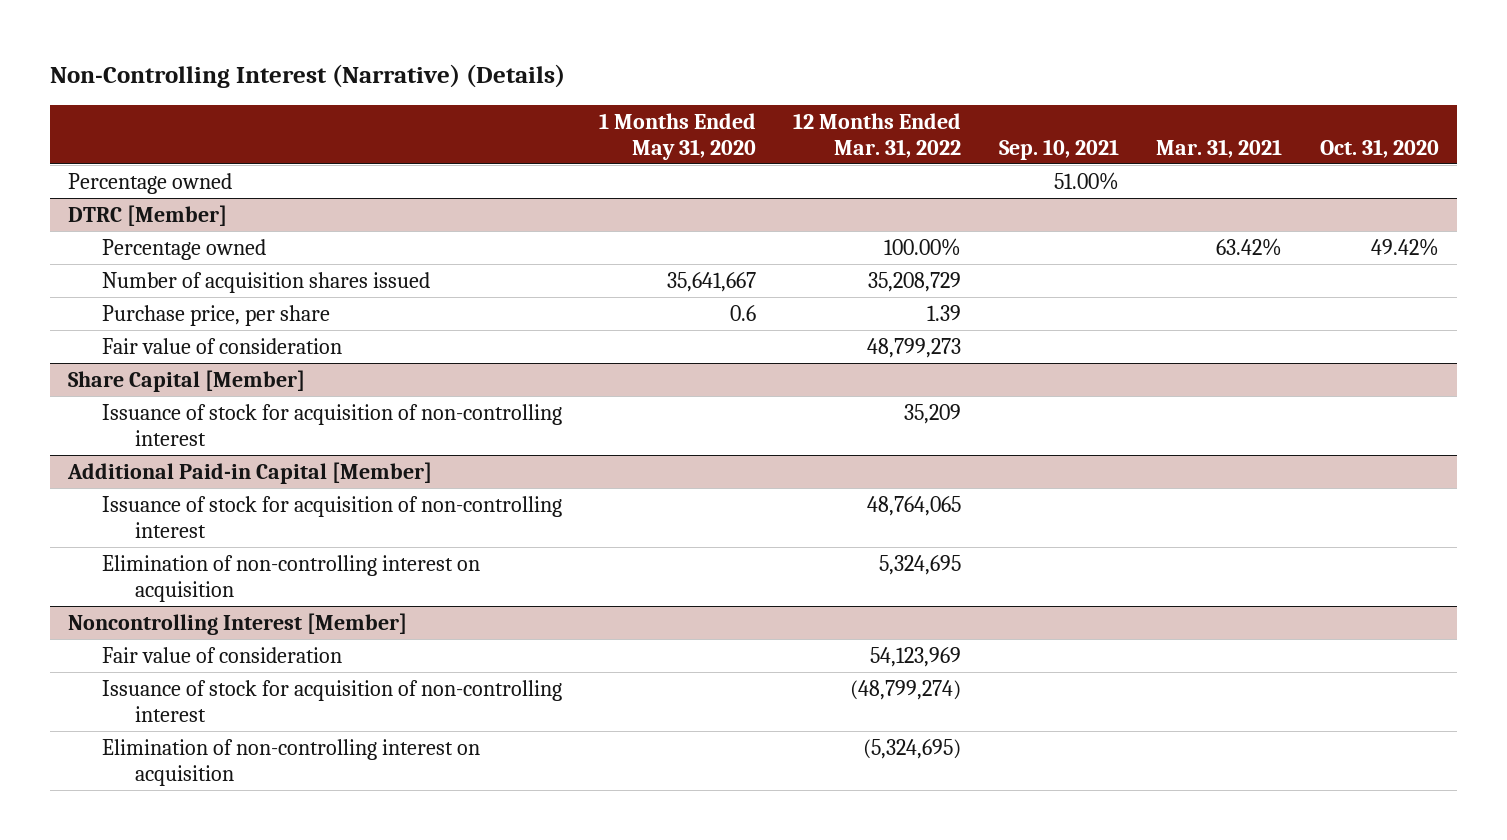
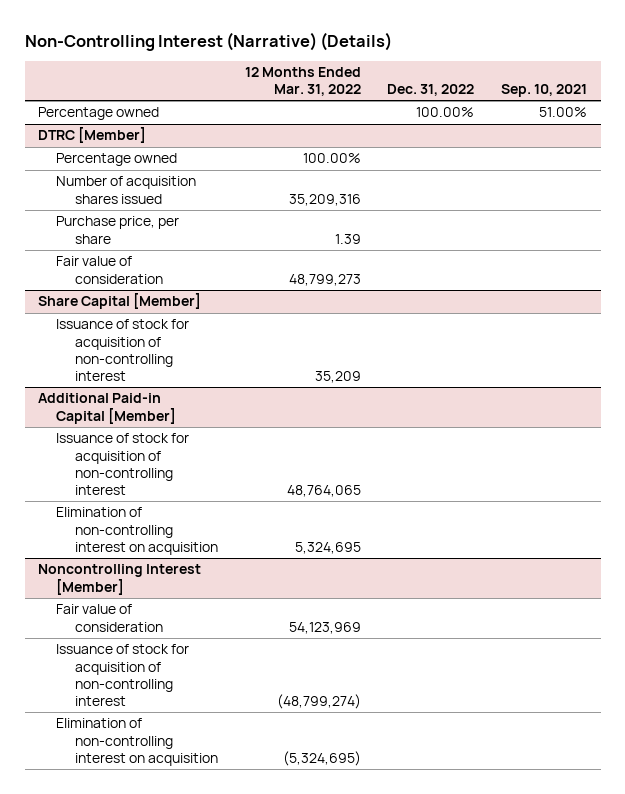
[599,112,757,160] 1 Months Ended May 31, 2020 -> none
[1156,138,1283,158] Mar. 31, 2021 -> none
[1319,138,1439,158] Oct. 31, 2020 -> none
none -> [387,84,475,97] Dec. 31, 2022
[868,271,962,292] 35,208,729 -> [288,193,361,206] 35,209,316

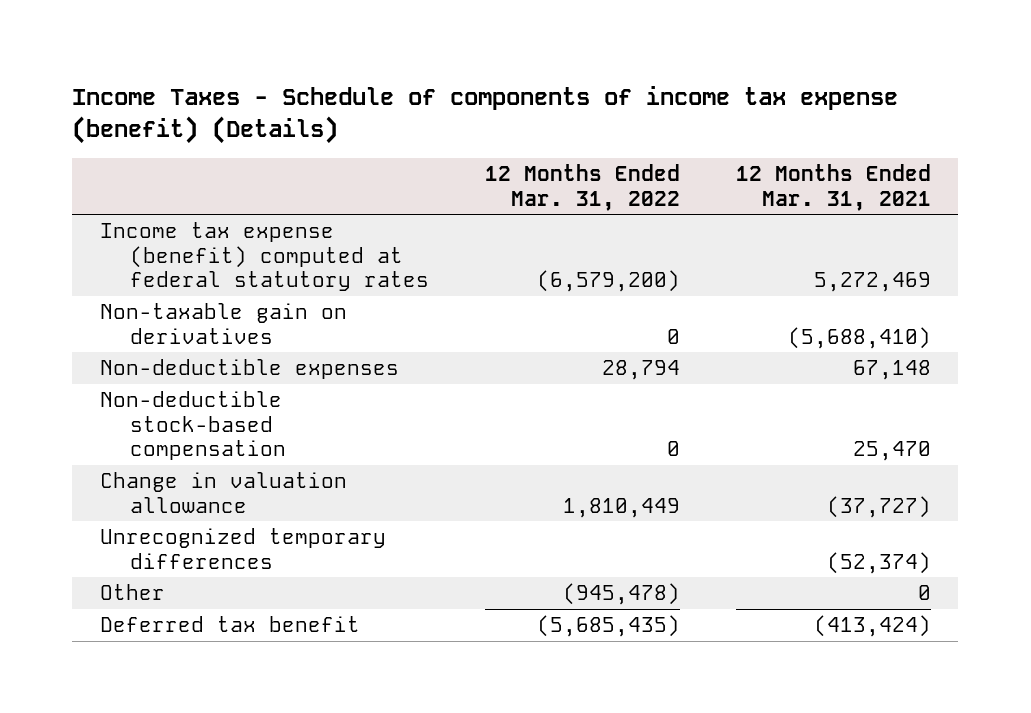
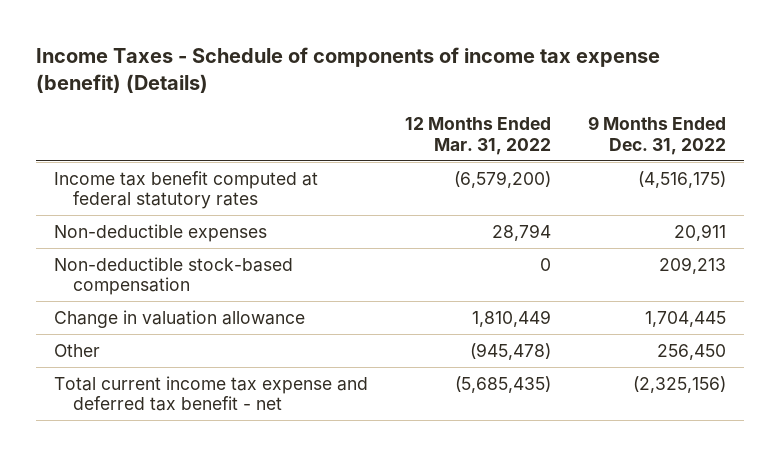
[735,164,931,211] 12 Months Ended Mar. 31, 2021 -> none
none -> [587,116,726,155] 9 Months Ended Dec. 31, 2022
[100,303,348,344] Non-taxable gain on derivatives -> none
[100,222,429,292] Income tax expense (benefit) computed at federal statutory rates -> [54,170,319,210] Income tax benefit computed at federal statutory rates
[100,528,387,569] Unrecognized temporary differences -> none
[100,616,361,633] Deferred tax benefit -> [54,375,369,412] Total current income tax expense and deferred tax benefit - net

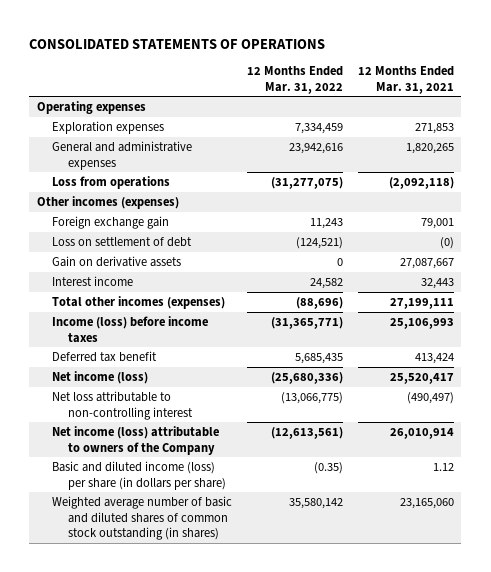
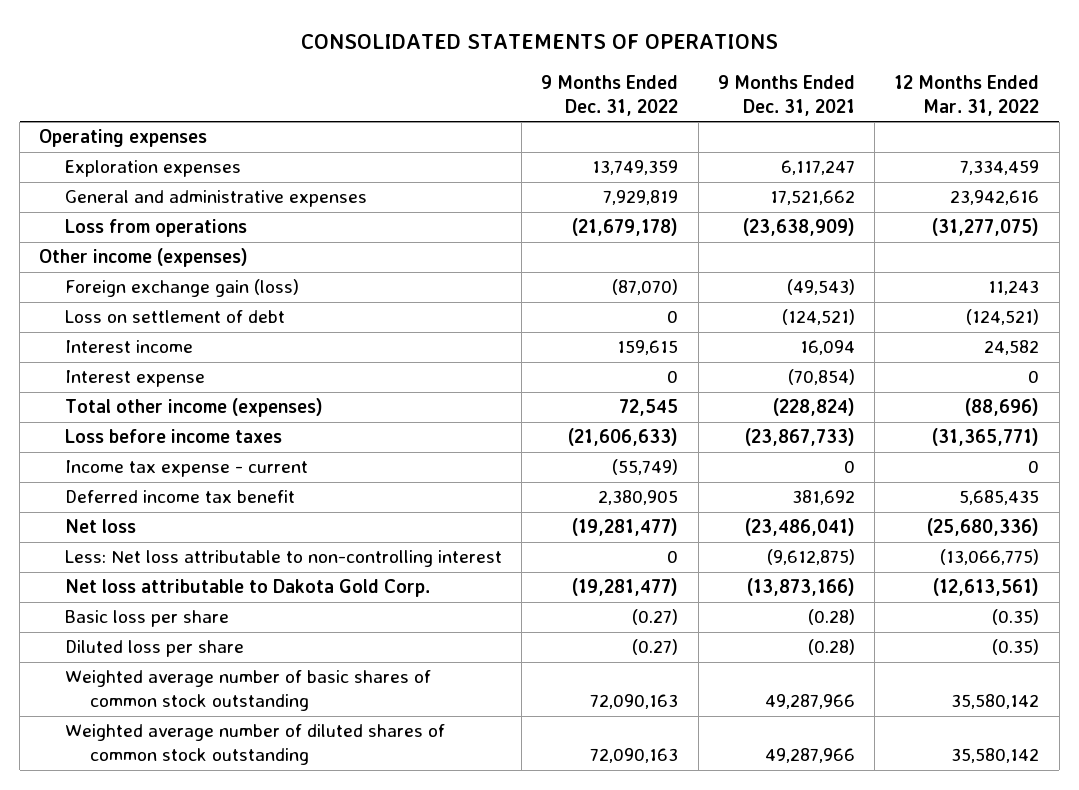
[357,65,454,94] 12 Months Ended Mar. 31, 2021 -> none
none -> [541,75,679,116] 9 Months Ended Dec. 31, 2022
none -> [717,75,855,116] 9 Months Ended Dec. 31, 2021
[36,195,179,209] Other incomes (expenses) -> [39,248,249,268] Other income (expenses)
[52,215,170,229] Foreign exchange gain -> [64,279,299,298] Foreign exchange gain (loss)
[52,255,182,267] Gain on derivative assets -> none
none -> [64,370,205,388] Interest expense
[52,295,226,309] Total other incomes (expenses) -> [64,398,323,418] Total other income (expenses)
[52,315,209,343] Income (loss) before income taxes -> [64,429,282,444] Loss before income taxes
none -> [64,460,308,478] Income tax expense - current
[52,350,158,362] Deferred tax benefit -> [64,490,295,504] Deferred income tax benefit
[52,370,149,384] Net income (loss) -> [64,519,136,534] Net loss
[52,390,193,420] Net loss attributable to non-controlling interest -> [64,550,502,568] Less: Net loss attributable to non-controlling interest
[52,425,220,455] Net income (loss) attributable to owners of the Company -> [64,579,430,598] Net loss attributable to Dakota Gold Corp.
none -> [64,610,229,628] Basic loss per share
[52,460,226,490] Basic and diluted income (loss) per share (in dollars per share) -> [64,640,244,658] Diluted loss per share
none -> [64,670,431,712] Weighted average number of basic shares of common stock outstanding
[52,495,233,541] Weighted average number of basic and diluted shares of common stock outstanding (in shares) -> [64,724,445,766] Weighted average number of diluted shares of common stock outstanding

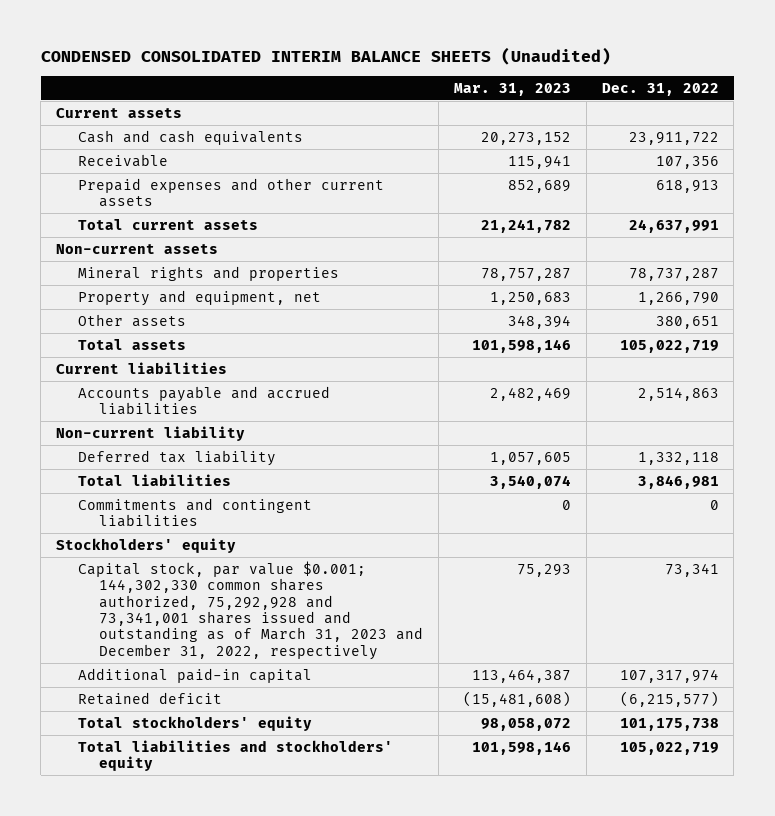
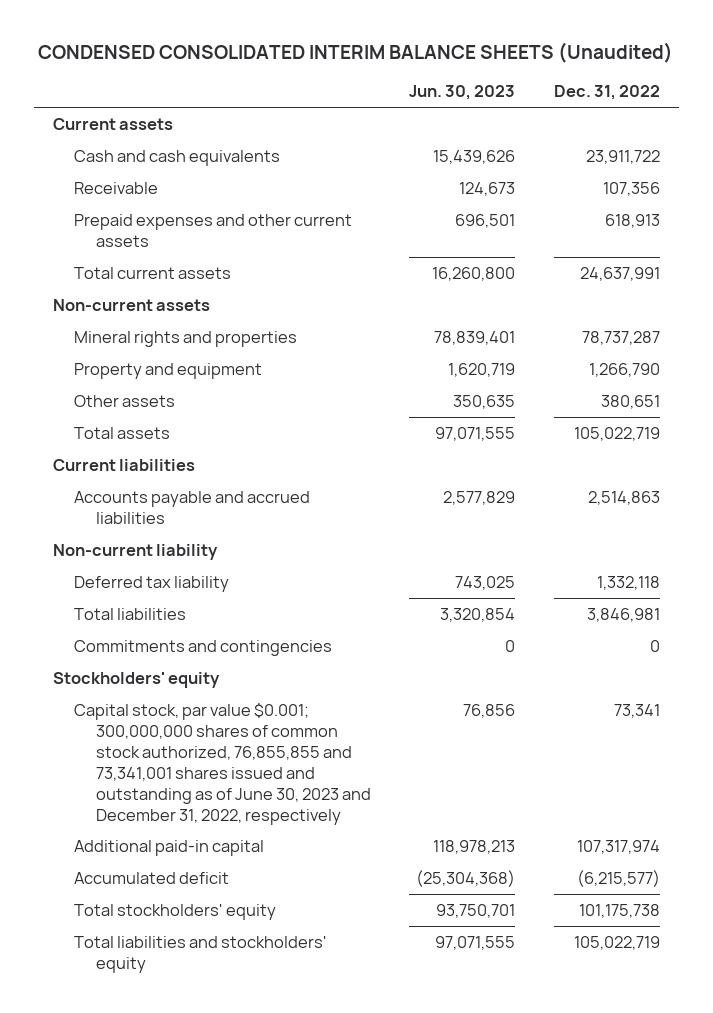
[453,82,571,96] Mar. 31, 2023 -> none
none -> [409,85,516,101] Jun. 30, 2023
[77,289,321,306] Property and equipment, net -> [74,362,263,379] Property and equipment
[77,497,312,528] Commitments and contingent liabilities -> [74,639,333,656] Commitments and contingencies
[77,560,423,660] Capital stock, par value $0.001; 144,302,330 common shares authorized, 75,292,928 and 73,341,001 shares issued and outstanding as of March 31, 2023 and December 31, 2022, respectively -> [74,702,372,825] Capital stock, par value $0.001; 300,000,000 shares of common stock authorized, 76,855,855 and 73,341,001 shares issued and outstanding as of June 30, 2023 and December 31, 2022, respectively
[77,691,222,705] Retained deficit -> [74,871,230,884] Accumulated deficit

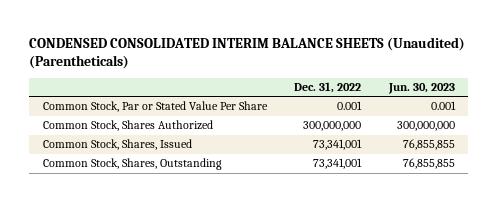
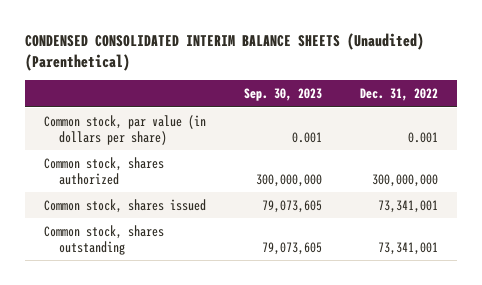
[29,36,466,70] CONDENSED CONSOLIDATED INTERIM BALANCE SHEETS (Unaudited) (Parentheticals) -> [25,33,425,71] CONDENSED CONSOLIDATED INTERIM BALANCE SHEETS (Unaudited) (Parenthetical)
[387,83,455,95] Jun. 30, 2023 -> none
none -> [244,88,323,102] Sep. 30, 2023
[43,101,269,113] Common Stock, Par or Stated Value Per Share -> [44,114,207,145] Common stock, par value (in dollars per share)
[43,120,214,132] Common Stock, Shares Authorized -> [44,156,165,185] Common stock, shares authorized
[43,139,193,151] Common Stock, Shares, Issued -> [44,198,207,213] Common stock, shares issued
[43,158,223,171] Common Stock, Shares, Outstanding -> [44,224,165,255] Common stock, shares outstanding

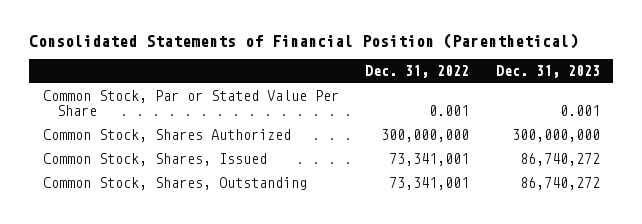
[25,33,425,71] CONDENSED CONSOLIDATED INTERIM BALANCE SHEETS (Unaudited) (Parenthetical) -> [29,33,579,50] Consolidated Statements of Financial Position (Parenthetical)
[244,88,323,102] Sep. 30, 2023 -> none
none -> [495,65,600,79] Dec. 31, 2023
[44,114,207,145] Common stock, par value (in dollars per share) -> [42,90,339,117] Common Stock, Par or Stated Value Per Share
[44,156,165,185] Common stock, shares authorized -> [42,129,291,143] Common Stock, Shares Authorized
[44,198,207,213] Common stock, shares issued -> [42,153,267,167] Common Stock, Shares, Issued
[44,224,165,255] Common stock, shares outstanding -> [42,177,307,191] Common Stock, Shares, Outstanding

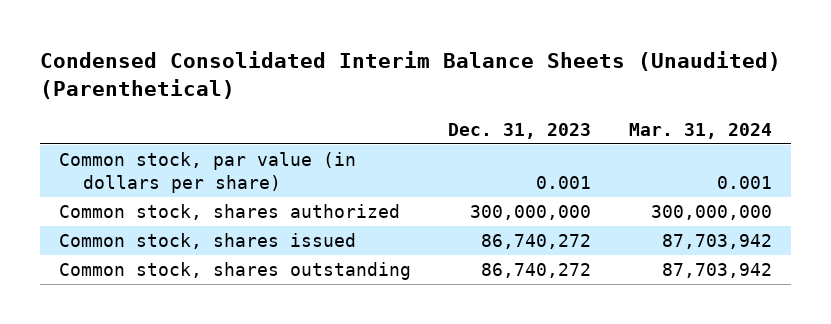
[29,33,579,50] Consolidated Statements of Financial Position (Parenthetical) -> [39,51,781,100] Condensed Consolidated Interim Balance Sheets (Unaudited) (Parenthetical)
[365,65,470,79] Dec. 31, 2022 -> none
none -> [629,122,773,139] Mar. 31, 2024
[42,90,339,117] Common Stock, Par or Stated Value Per Share -> [58,152,356,193] Common stock, par value (in dollars per share)
[42,129,291,143] Common Stock, Shares Authorized -> [58,204,400,221] Common stock, shares authorized
[42,153,267,167] Common Stock, Shares, Issued -> [58,233,356,250] Common stock, shares issued
[42,177,307,191] Common Stock, Shares, Outstanding -> [58,262,411,281] Common stock, shares outstanding

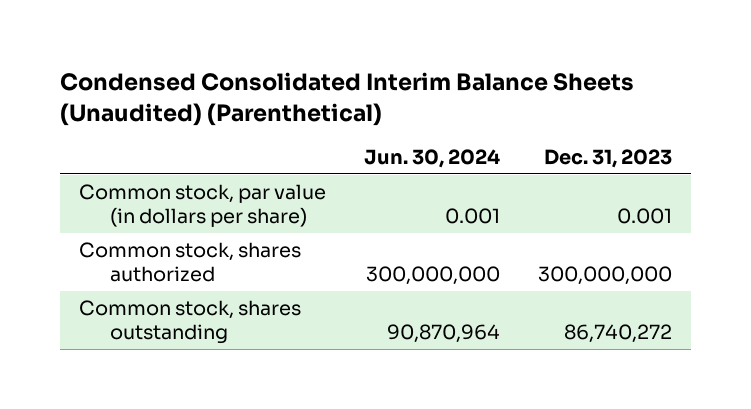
[629,122,773,139] Mar. 31, 2024 -> none
none -> [364,149,501,169] Jun. 30, 2024
[58,233,356,250] Common stock, shares issued -> none

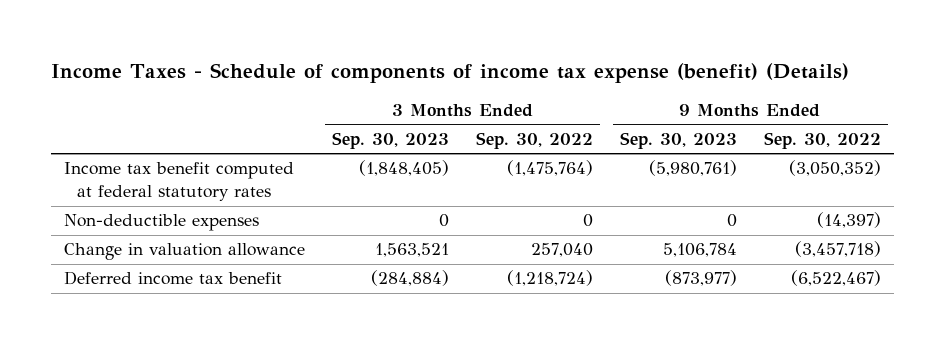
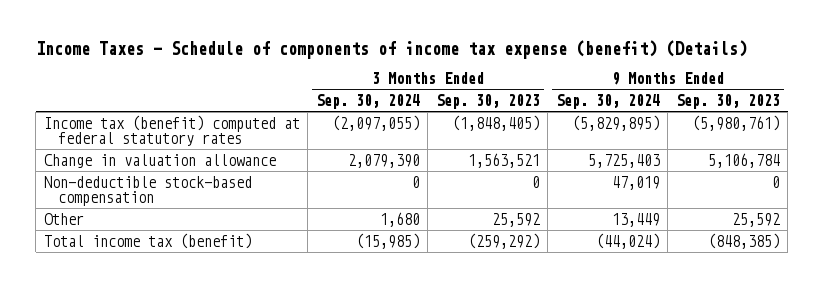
[476,131,594,149] Sep. 30, 2022 -> none
[763,131,881,149] Sep. 30, 2022 -> none
none -> [315,93,420,109] Sep. 30, 2024
none -> [555,93,660,109] Sep. 30, 2024
[64,214,260,232] Non-deductible expenses -> none
[64,162,295,202] Income tax benefit computed at federal statutory rates -> [43,114,300,146] Income tax (benefit) computed at federal statutory rates
none -> [43,175,252,206] Non-deductible stock-based compensation
none -> [43,212,84,225] Other
[64,271,283,286] Deferred income tax benefit -> [43,232,252,249] Total income tax (benefit)
[371,270,450,287] (284,884) -> [467,232,540,249] (259,292)
[665,270,738,287] (873,977) -> [707,232,780,249] (848,385)

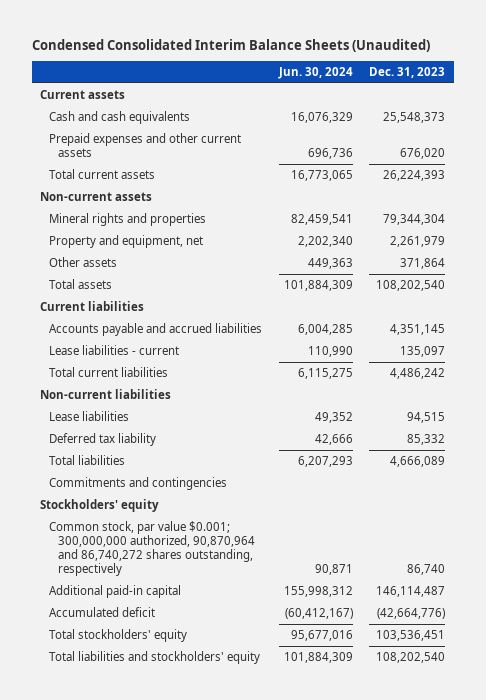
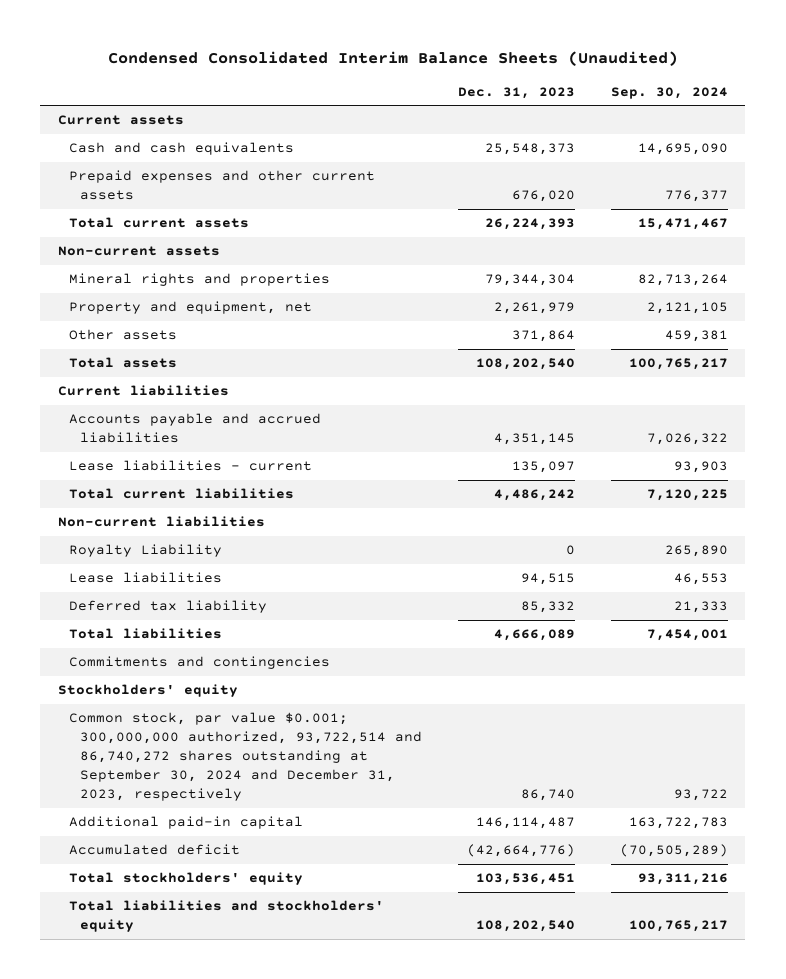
[277,66,353,79] Jun. 30, 2024 -> none
none -> [610,86,728,99] Sep. 30, 2024
none -> [69,544,223,558] Royalty Liability
[49,520,256,577] Common stock, par value $0.001; 300,000,000 authorized, 90,870,964 and 86,740,272 shares outstanding, respectively -> [69,712,422,802] Common stock, par value $0.001; 300,000,000 authorized, 93,722,514 and 86,740,272 shares outstanding at September 30, 2024 and December 31, 2023, respectively

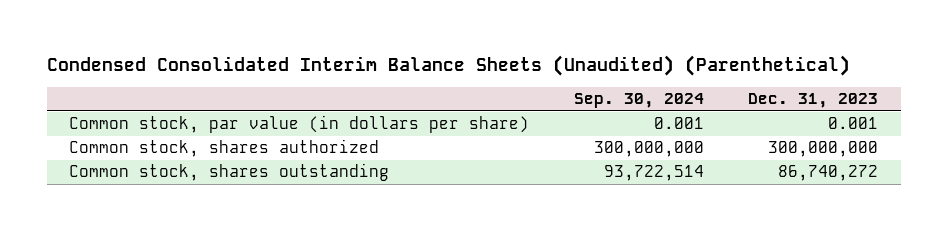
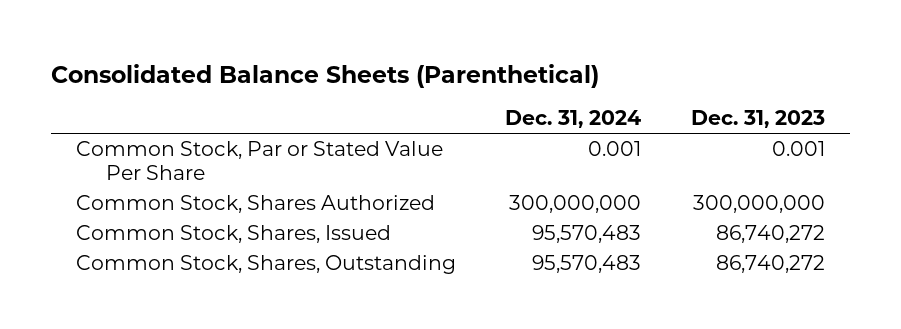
[46,55,850,77] Condensed Consolidated Interim Balance Sheets (Unaudited) (Parenthetical) -> [50,63,599,88] Consolidated Balance Sheets (Parenthetical)
[573,93,704,109] Sep. 30, 2024 -> none
none -> [505,110,642,129] Dec. 31, 2024
[68,115,529,134] Common stock, par value (in dollars per share) -> [75,141,443,181] Common Stock, Par or Stated Value Per Share
[68,139,379,158] Common stock, shares authorized -> [75,195,435,214] Common Stock, Shares Authorized
none -> [75,225,391,244] Common Stock, Shares, Issued
[68,163,389,182] Common stock, shares outstanding -> [75,255,456,275] Common Stock, Shares, Outstanding

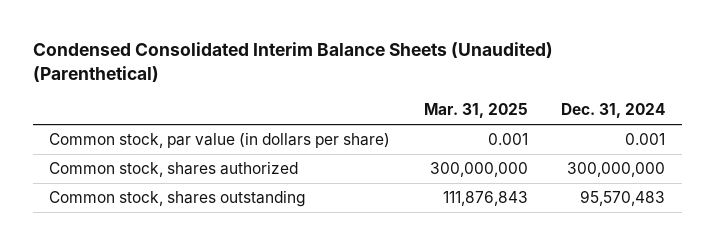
[50,63,599,88] Consolidated Balance Sheets (Parenthetical) -> [32,42,553,83] Condensed Consolidated Interim Balance Sheets (Unaudited) (Parenthetical)
[691,110,826,129] Dec. 31, 2023 -> none
none -> [423,103,528,119] Mar. 31, 2025
[75,225,391,244] Common Stock, Shares, Issued -> none
[75,141,443,181] Common Stock, Par or Stated Value Per Share -> [49,131,391,148] Common stock, par value (in dollars per share)
[75,195,435,214] Common Stock, Shares Authorized -> [49,160,299,177] Common stock, shares authorized
[75,255,456,275] Common Stock, Shares, Outstanding -> [49,189,307,207] Common stock, shares outstanding

